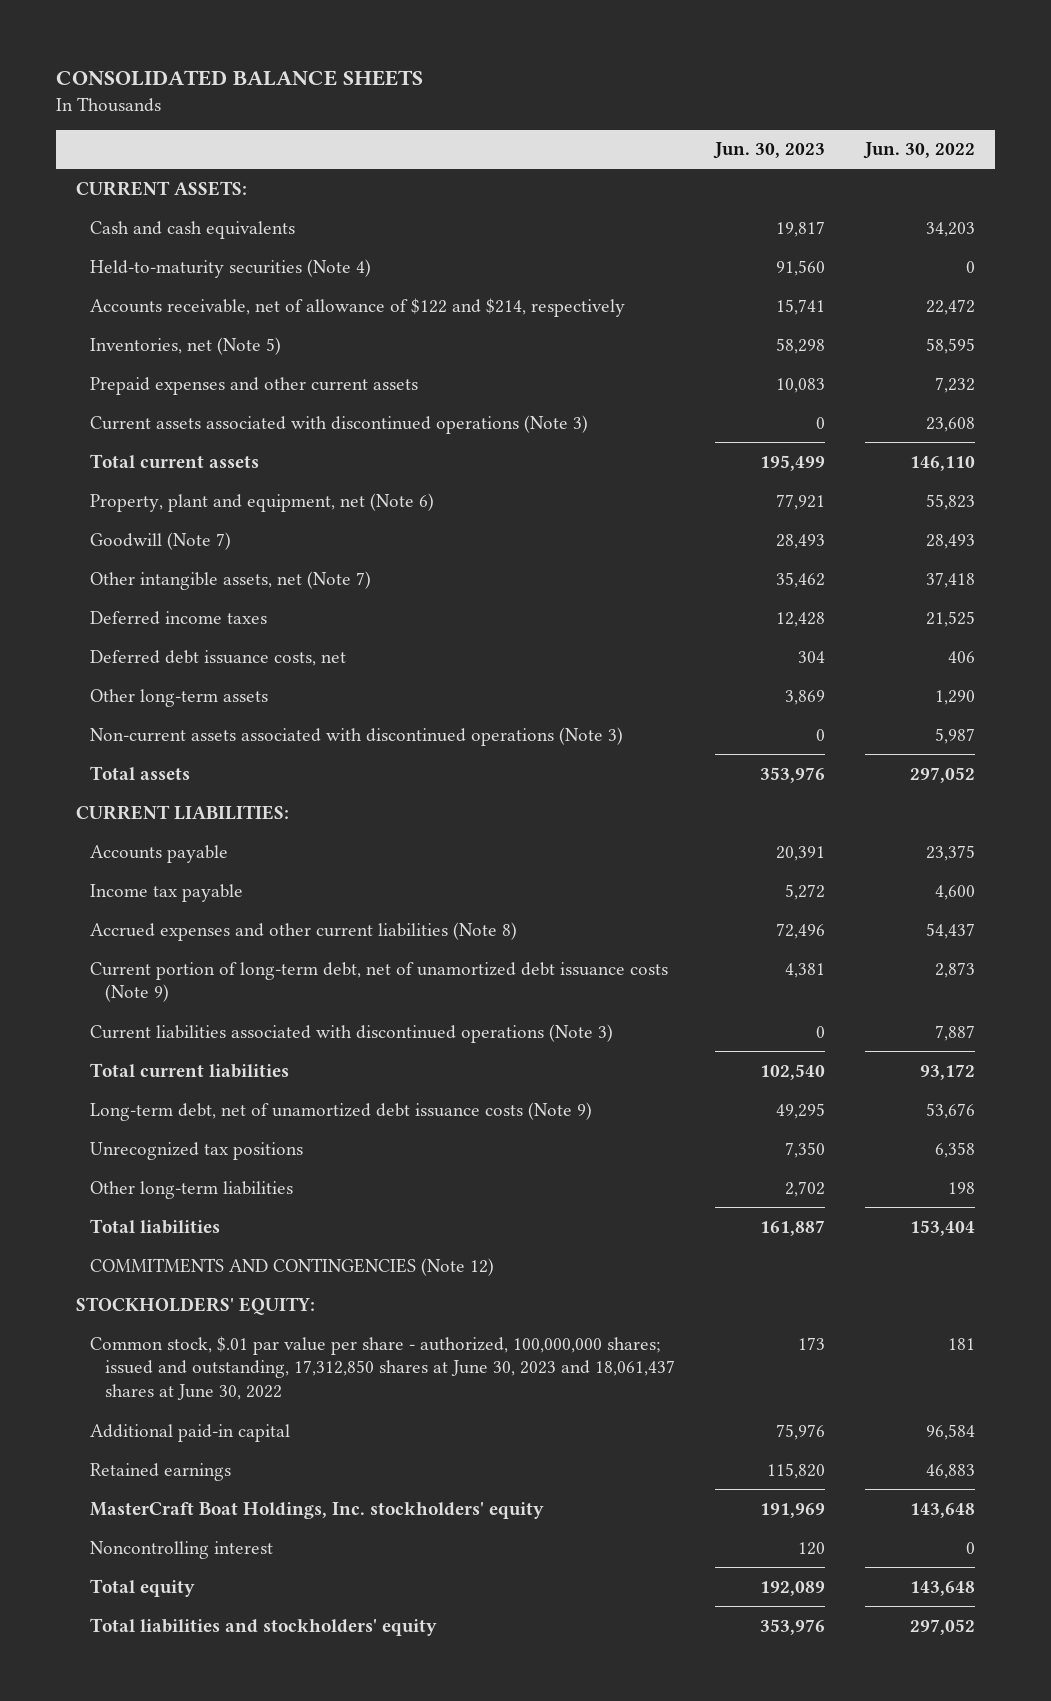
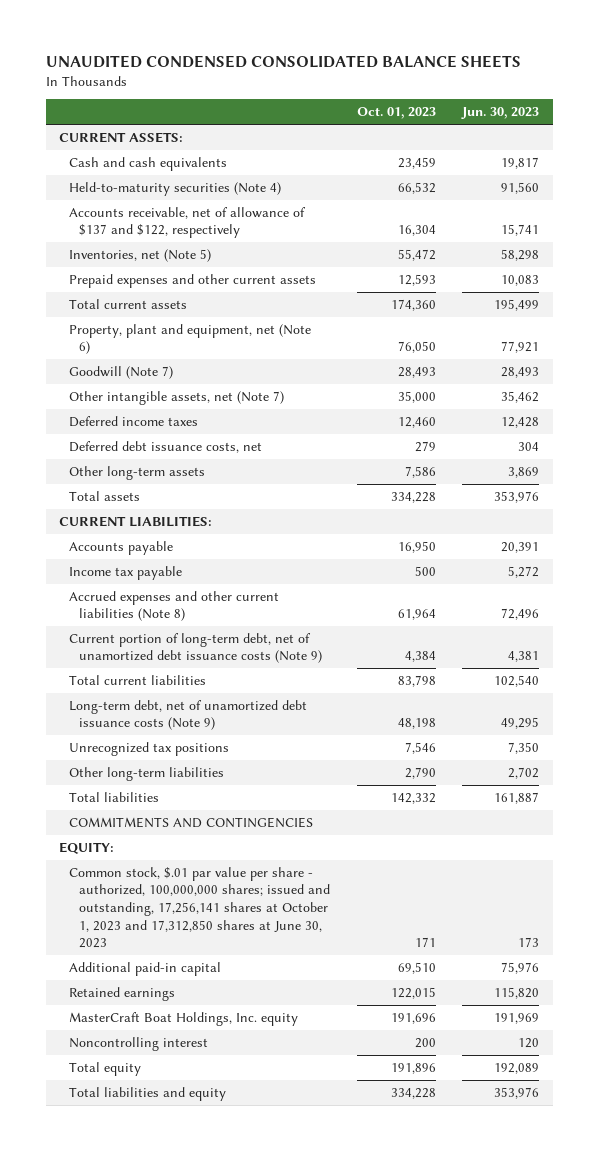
[55,70,423,87] CONSOLIDATED BALANCE SHEETS -> [45,54,521,68] UNAUDITED CONDENSED CONSOLIDATED BALANCE SHEETS
[863,142,976,160] Jun. 30, 2022 -> none
none -> [356,107,436,120] Oct. 01, 2023
[90,297,626,317] Accounts receivable, net of allowance of $122 and $214, respectively -> [68,206,306,239] Accounts receivable, net of allowance of $137 and $122, respectively
[90,414,589,434] Current assets associated with discontinued operations (Note 3) -> none
[90,726,624,746] Non-current assets associated with discontinued operations (Note 3) -> none
[90,1023,614,1043] Current liabilities associated with discontinued operations (Note 3) -> none
[90,1257,495,1276] COMMITMENTS AND CONTINGENCIES (Note 12) -> [68,816,313,828] COMMITMENTS AND CONTINGENCIES
[75,1296,315,1315] STOCKHOLDERS' EQUITY: -> [58,841,114,854] EQUITY:
[90,1335,676,1401] Common stock, $.01 par value per share - authorized, 100,000,000 shares; issued and outstanding, 17,312,850 shares at June 30, 2023 and 18,061,437 shares at June 30, 2022 -> [68,866,330,949] Common stock, $.01 par value per share - authorized, 100,000,000 shares; issued and outstanding, 17,256,141 shares at October 1, 2023 and 17,312,850 shares at June 30, 2023
[90,1501,545,1519] MasterCraft Boat Holdings, Inc. stockholders' equity -> [68,1011,298,1026] MasterCraft Boat Holdings, Inc. equity
[90,1617,438,1636] Total liabilities and stockholders' equity -> [68,1086,226,1101] Total liabilities and equity

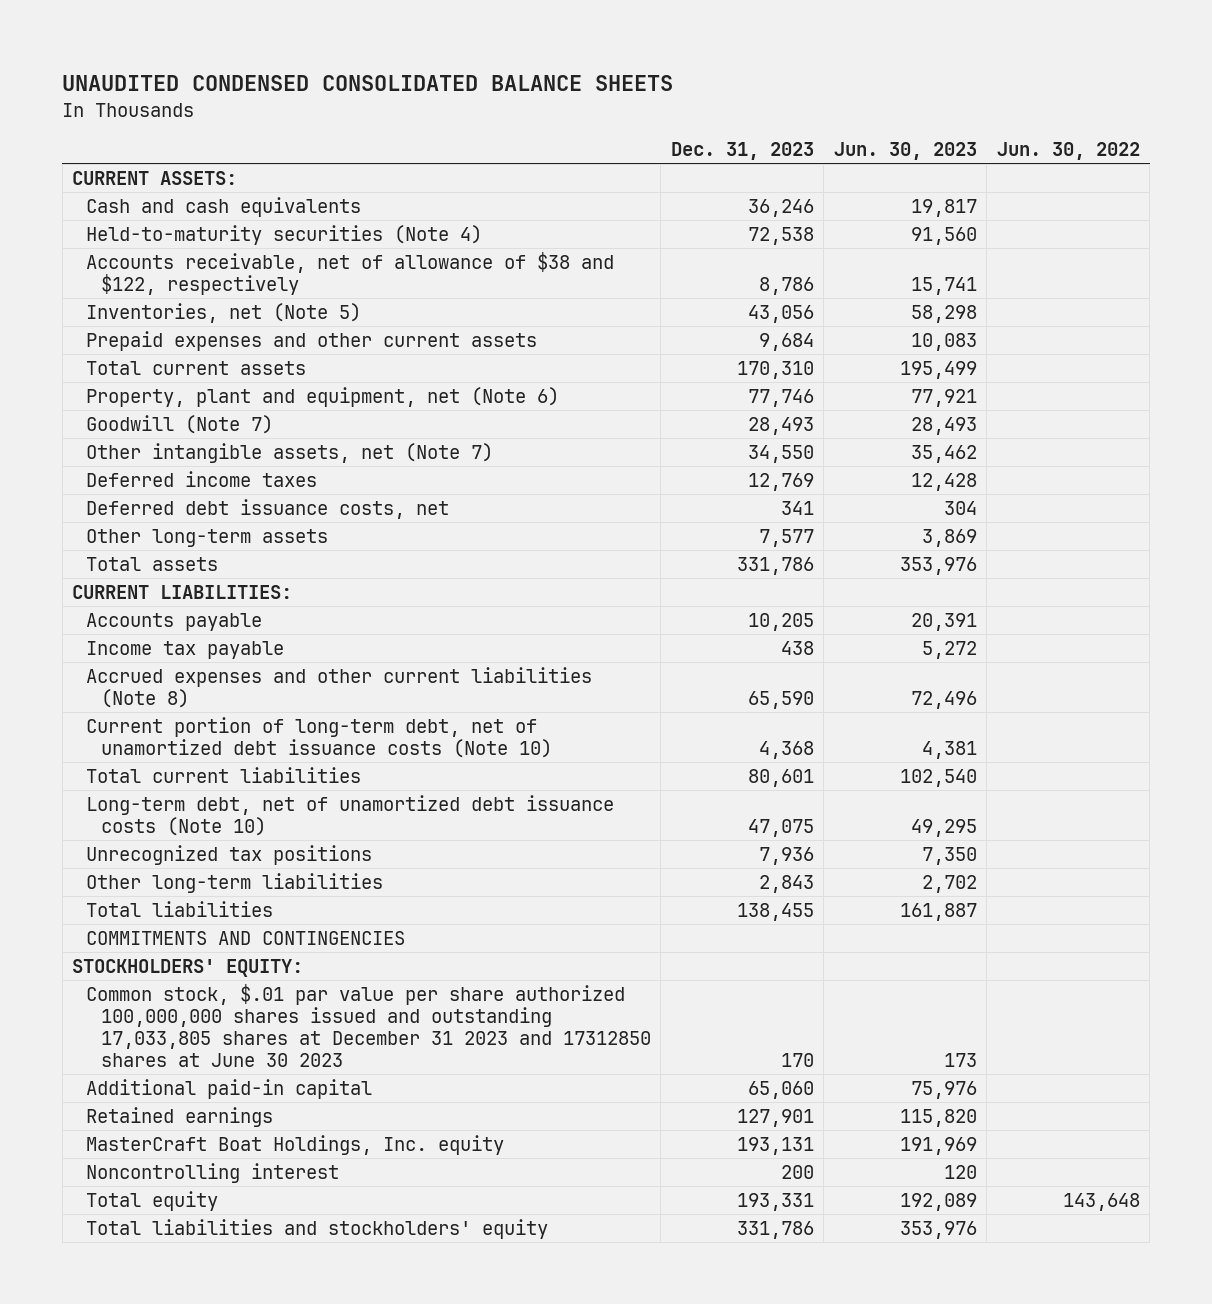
[356,107,436,120] Oct. 01, 2023 -> none
none -> [670,142,814,161] Dec. 31, 2023
none -> [996,142,1140,161] Jun. 30, 2022
[68,206,306,239] Accounts receivable, net of allowance of $137 and $122, respectively -> [86,251,615,295] Accounts receivable, net of allowance of $38 and $122, respectively
[68,632,322,664] Current portion of long-term debt, net of unamortized debt issuance costs (Note 9) -> [86,716,552,758] Current portion of long-term debt, net of unamortized debt issuance costs (Note 10)
[68,699,307,731] Long-term debt, net of unamortized debt issuance costs (Note 9) -> [86,794,615,836] Long-term debt, net of unamortized debt issuance costs (Note 10)
[58,841,114,854] EQUITY: -> [72,958,304,977] STOCKHOLDERS' EQUITY:
[68,866,330,949] Common stock, $.01 par value per share - authorized, 100,000,000 shares; issued and outstanding, 17,256,141 shares at October 1, 2023 and 17,312,850 shares at June 30, 2023 -> [86,983,651,1067] Common stock, $.01 par value per share authorized 100,000,000 shares issued and outstanding 17,033,805 shares at December 31 2023 and 17312850 shares at June 30 2023
[68,1086,226,1101] Total liabilities and equity -> [86,1218,549,1239] Total liabilities and stockholders' equity

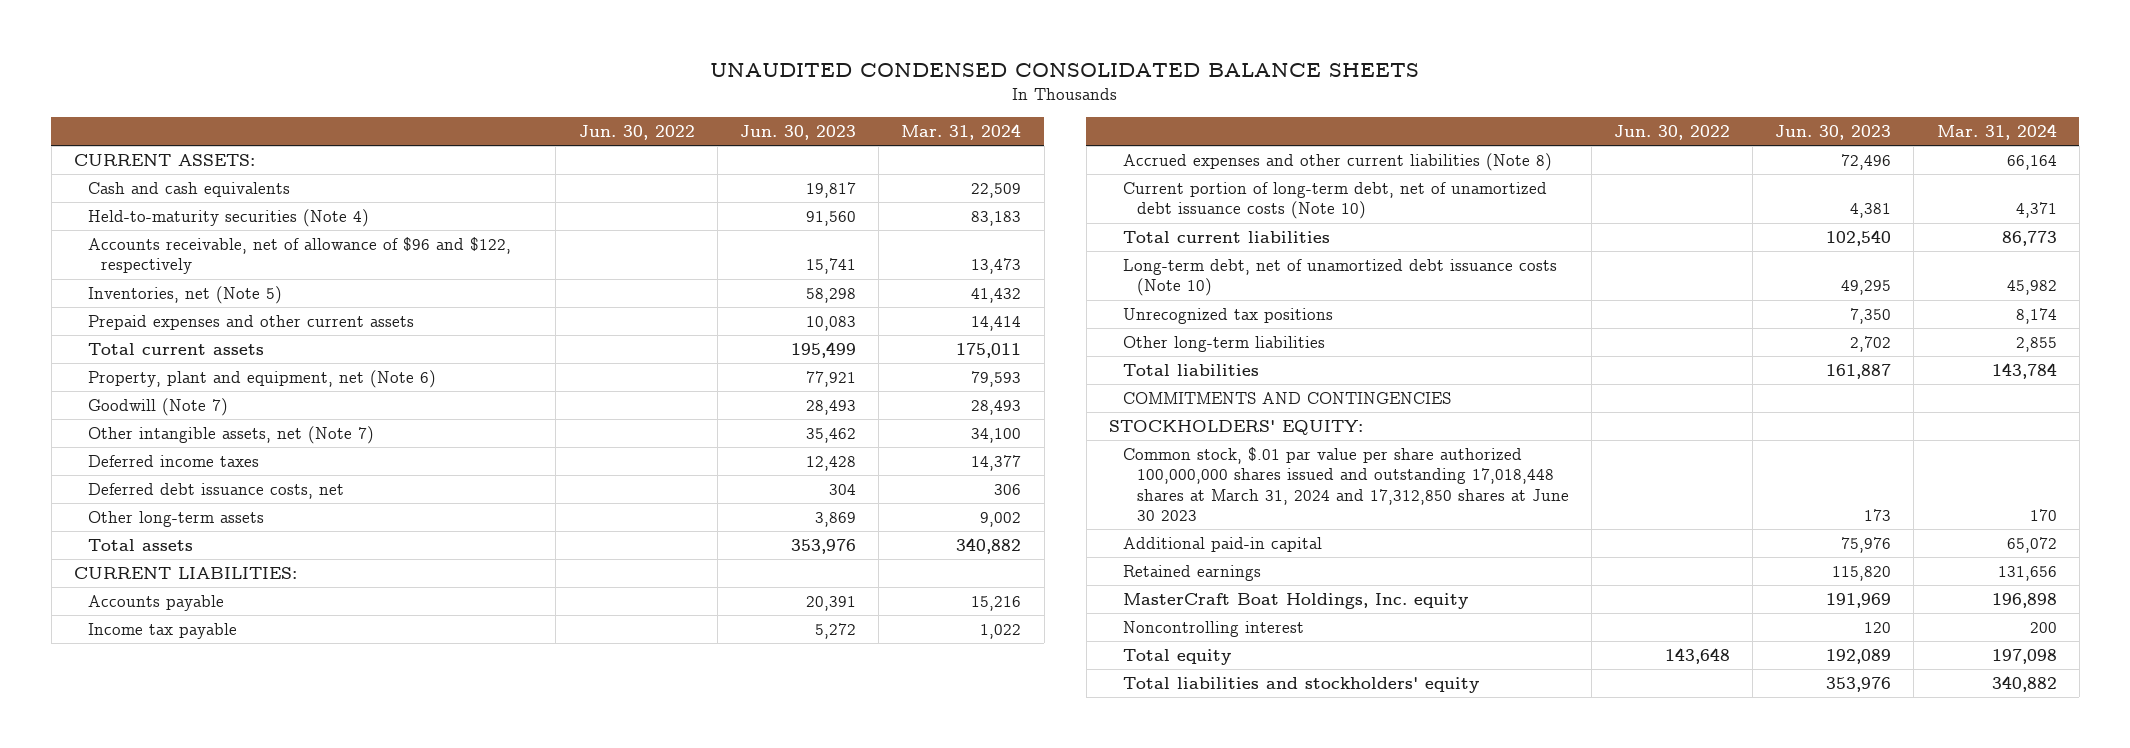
[670,142,814,161] Dec. 31, 2023 -> none
none -> [901,124,1022,141] Mar. 31, 2024
[86,251,615,295] Accounts receivable, net of allowance of $38 and $122, respectively -> [87,237,511,275] Accounts receivable, net of allowance of $96 and $122, respectively
[86,983,651,1067] Common stock, $.01 par value per share authorized 100,000,000 shares issued and outstanding 17,033,805 shares at December 31 2023 and 17312850 shares at June 30 2023 -> [1122,447,1569,521] Common stock, $.01 par value per share authorized 100,000,000 shares issued and outstanding 17,018,448 shares at March 31, 2024 and 17,312,850 shares at June 30 2023

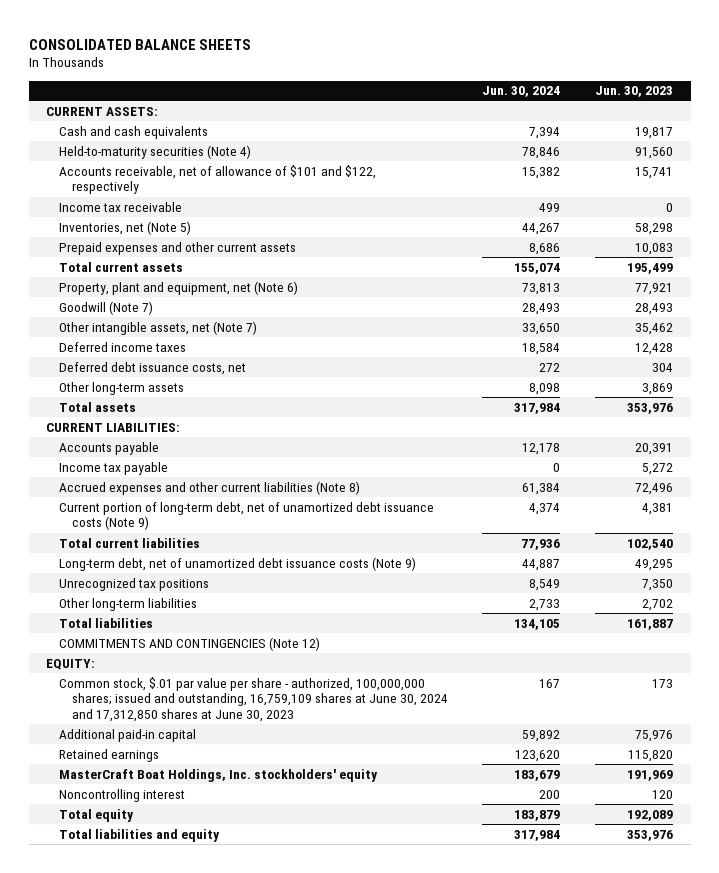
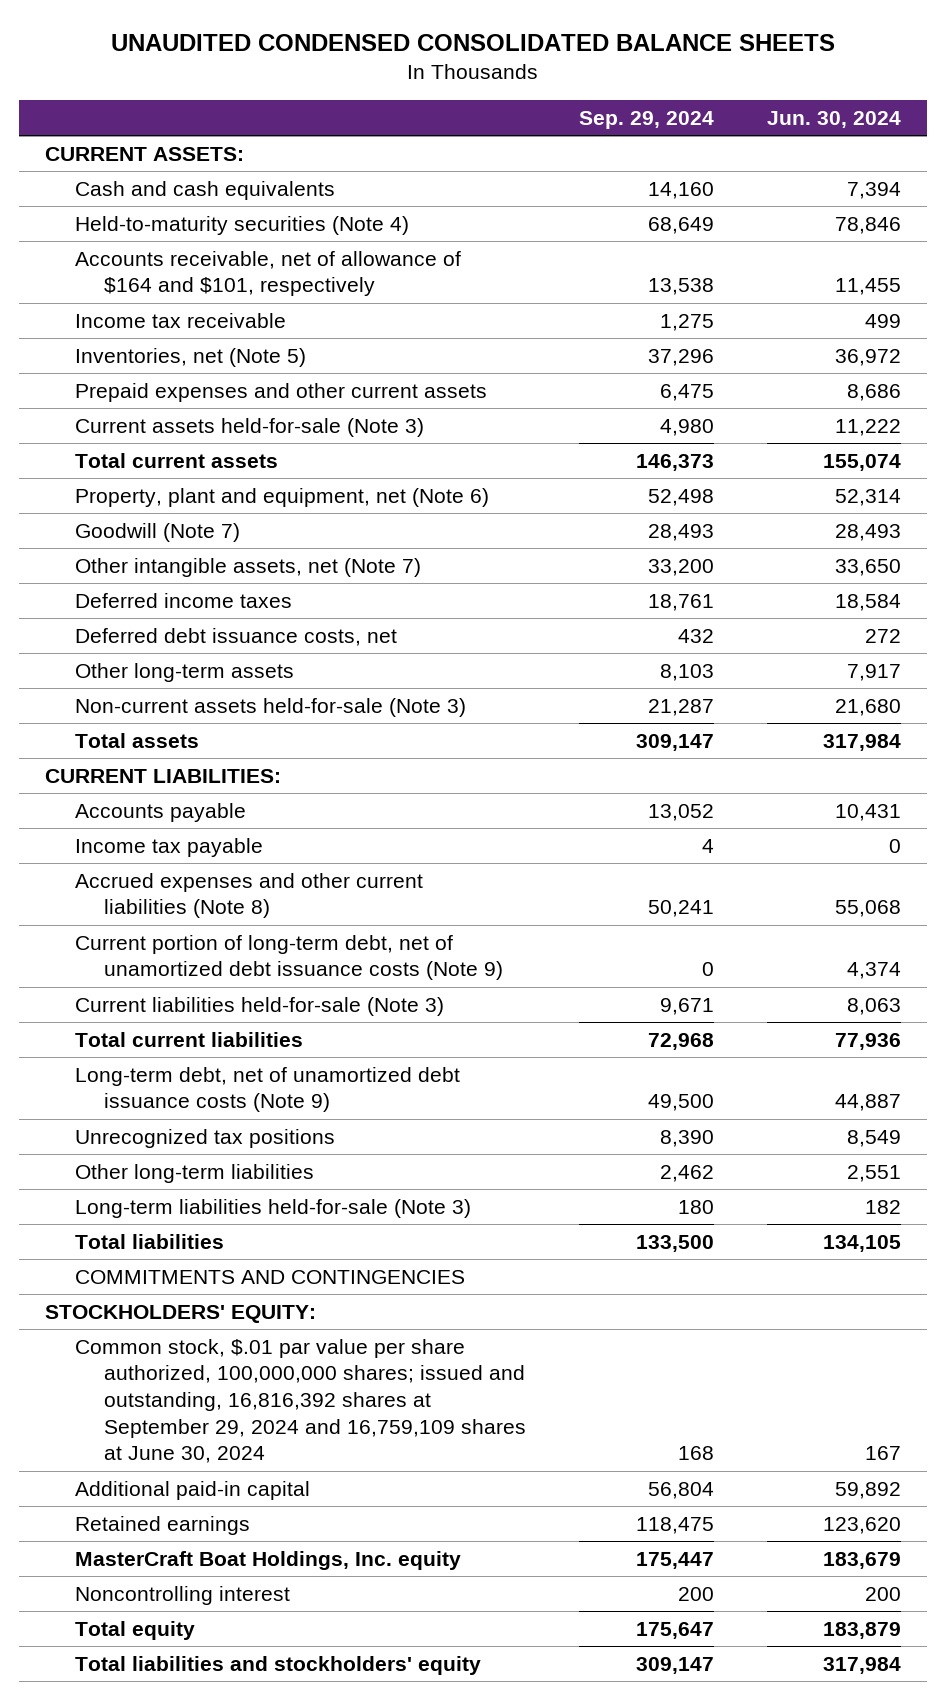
[28,38,251,50] CONSOLIDATED BALANCE SHEETS -> [110,34,835,52] UNAUDITED CONDENSED CONSOLIDATED BALANCE SHEETS
[595,86,674,98] Jun. 30, 2023 -> none
none -> [578,110,714,129] Sep. 29, 2024
[58,164,376,195] Accounts receivable, net of allowance of $101 and $122, respectively -> [74,250,461,297] Accounts receivable, net of allowance of $164 and $101, respectively
[522,166,561,179] 15,382 -> [834,278,901,296] 11,455
[522,222,561,235] 44,267 -> [834,348,901,366] 36,972
none -> [74,417,424,437] Current assets held-for-sale (Note 3)
[522,282,561,295] 73,813 -> [834,488,901,506] 52,314
[529,382,561,395] 8,098 -> [846,663,901,681] 7,917
none -> [74,697,466,717] Non-current assets held-for-sale (Note 3)
[522,442,561,455] 12,178 -> [834,803,901,821] 10,431
[522,482,561,495] 61,384 -> [834,900,901,918] 55,068
none -> [74,996,444,1016] Current liabilities held-for-sale (Note 3)
[529,598,561,611] 2,733 -> [846,1164,901,1182] 2,551
none -> [74,1198,471,1218] Long-term liabilities held-for-sale (Note 3)
[58,636,320,651] COMMITMENTS AND CONTINGENCIES (Note 12) -> [74,1269,465,1284] COMMITMENTS AND CONTINGENCIES
[46,658,96,670] EQUITY: -> [45,1304,317,1323] STOCKHOLDERS' EQUITY:
[58,676,448,723] Common stock, $.01 par value per share - authorized, 100,000,000 shares; issued and outstanding, 16,759,109 shares at June 30, 2024 and 17,312,850 shares at June 30, 2023 -> [74,1338,527,1464] Common stock, $.01 par value per share authorized, 100,000,000 shares; issued and outstanding, 16,816,392 shares at September 29, 2024 and 16,759,109 shares at June 30, 2024
[58,768,378,782] MasterCraft Boat Holdings, Inc. stockholders' equity -> [74,1550,461,1570] MasterCraft Boat Holdings, Inc. equity
[58,828,220,842] Total liabilities and equity -> [74,1655,481,1675] Total liabilities and stockholders' equity

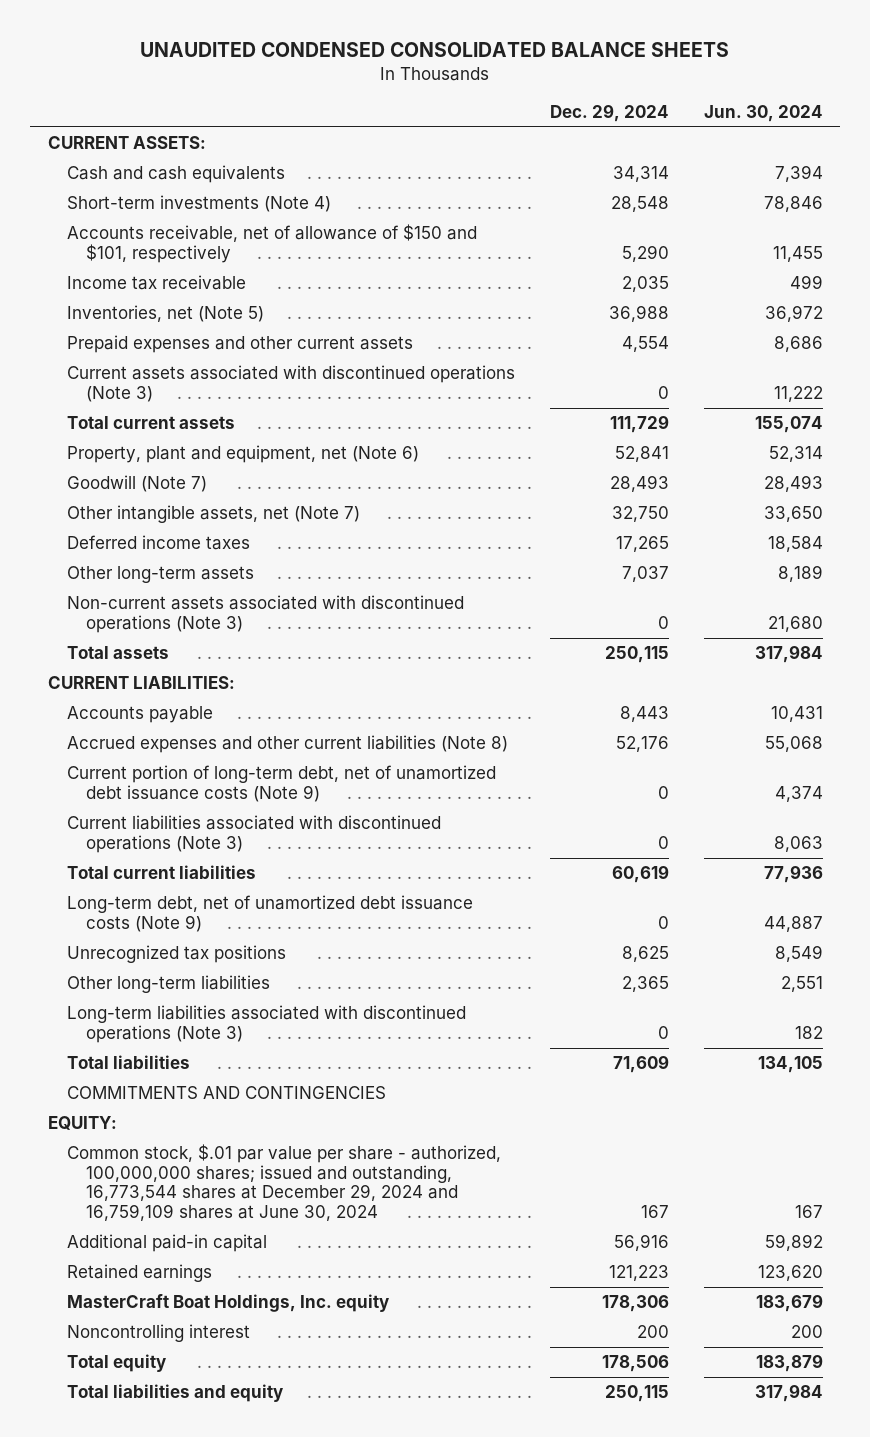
[578,110,714,129] Sep. 29, 2024 -> none
none -> [549,103,669,122] Dec. 29, 2024
[74,215,409,235] Held-to-maturity securities (Note 4) -> [66,195,331,213] Short-term investments (Note 4)
[74,250,461,297] Accounts receivable, net of allowance of $164 and $101, respectively -> [66,224,477,263] Accounts receivable, net of allowance of $150 and $101, respectively
[74,417,424,437] Current assets held-for-sale (Note 3) -> [66,365,515,402] Current assets associated with discontinued operations (Note 3)
[74,627,397,646] Deferred debt issuance costs, net -> none
[846,663,901,681] 7,917 -> [777,565,823,583] 8,189
[74,697,466,717] Non-current assets held-for-sale (Note 3) -> [66,595,464,633] Non-current assets associated with discontinued operations (Note 3)
[74,837,263,857] Income tax payable -> none
[74,996,444,1016] Current liabilities held-for-sale (Note 3) -> [66,815,441,853] Current liabilities associated with discontinued operations (Note 3)
[74,1198,471,1218] Long-term liabilities held-for-sale (Note 3) -> [66,1005,466,1043] Long-term liabilities associated with discontinued operations (Note 3)
[45,1304,317,1323] STOCKHOLDERS' EQUITY: -> [47,1116,117,1131] EQUITY:
[74,1338,527,1464] Common stock, $.01 par value per share authorized, 100,000,000 shares; issued and outstanding, 16,816,392 shares at September 29, 2024 and 16,759,109 shares at June 30, 2024 -> [66,1144,501,1221] Common stock, $.01 par value per share - authorized, 100,000,000 shares; issued and outstanding, 16,773,544 shares at December 29, 2024 and 16,759,109 shares at June 30, 2024
[74,1655,481,1675] Total liabilities and stockholders' equity -> [66,1384,283,1403] Total liabilities and equity

